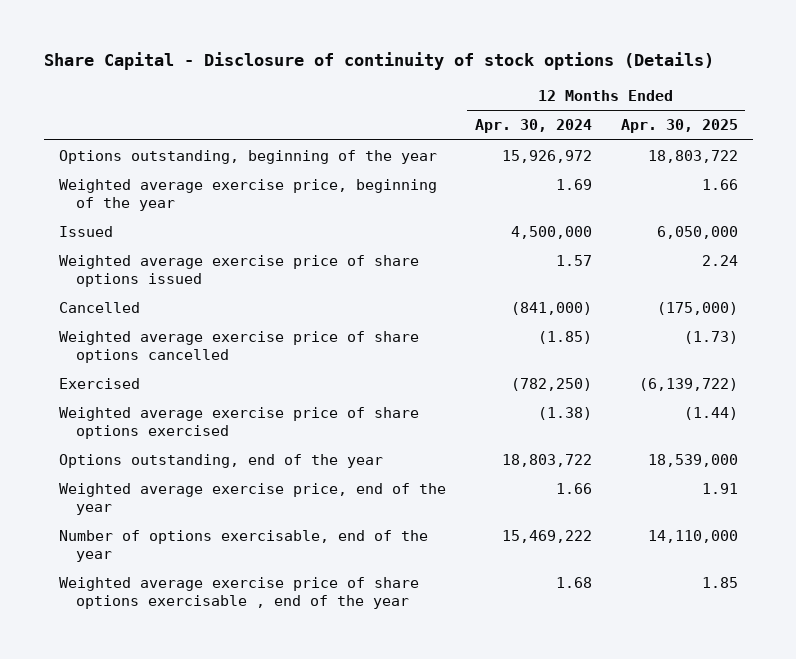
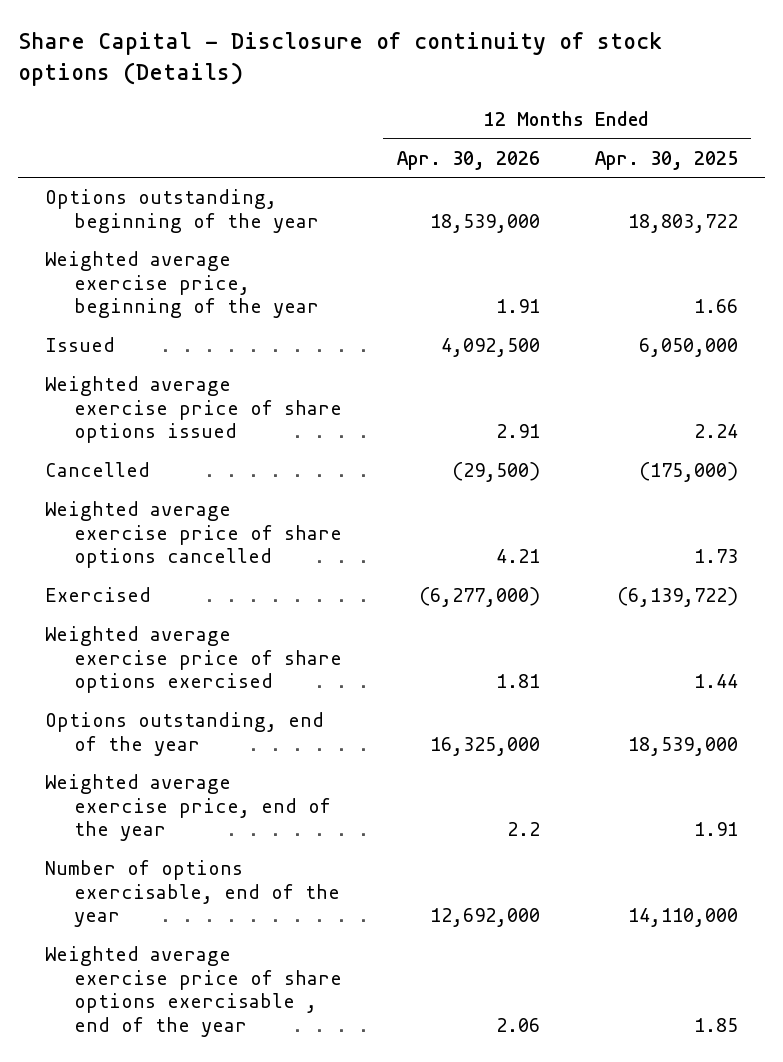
[474,119,592,134] Apr. 30, 2024 -> none
none -> [396,151,540,171] Apr. 30, 2026
[683,330,738,344] (1.73) -> [693,549,738,564] 1.73
[683,406,738,420] (1.44) -> [693,674,738,689] 1.44

